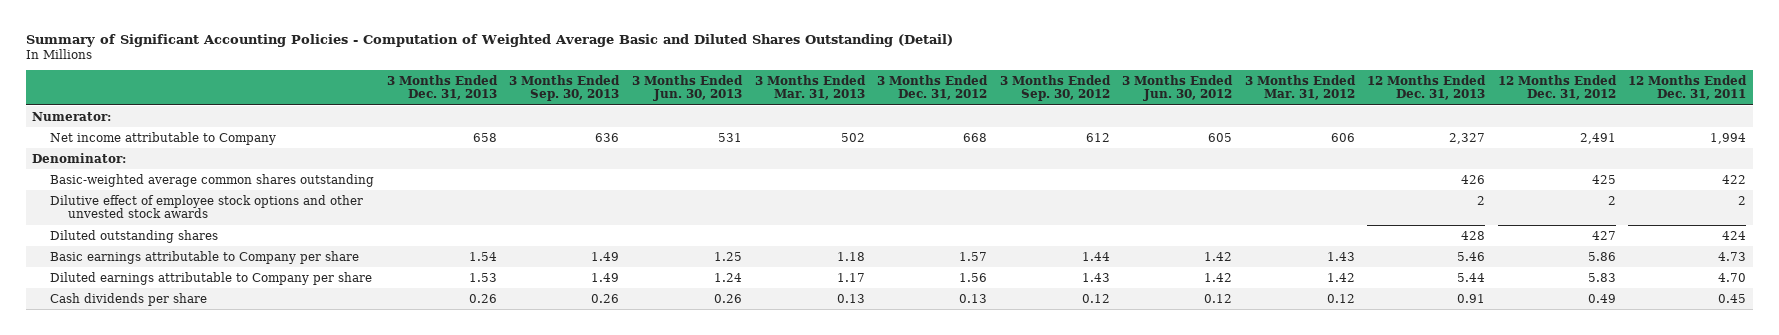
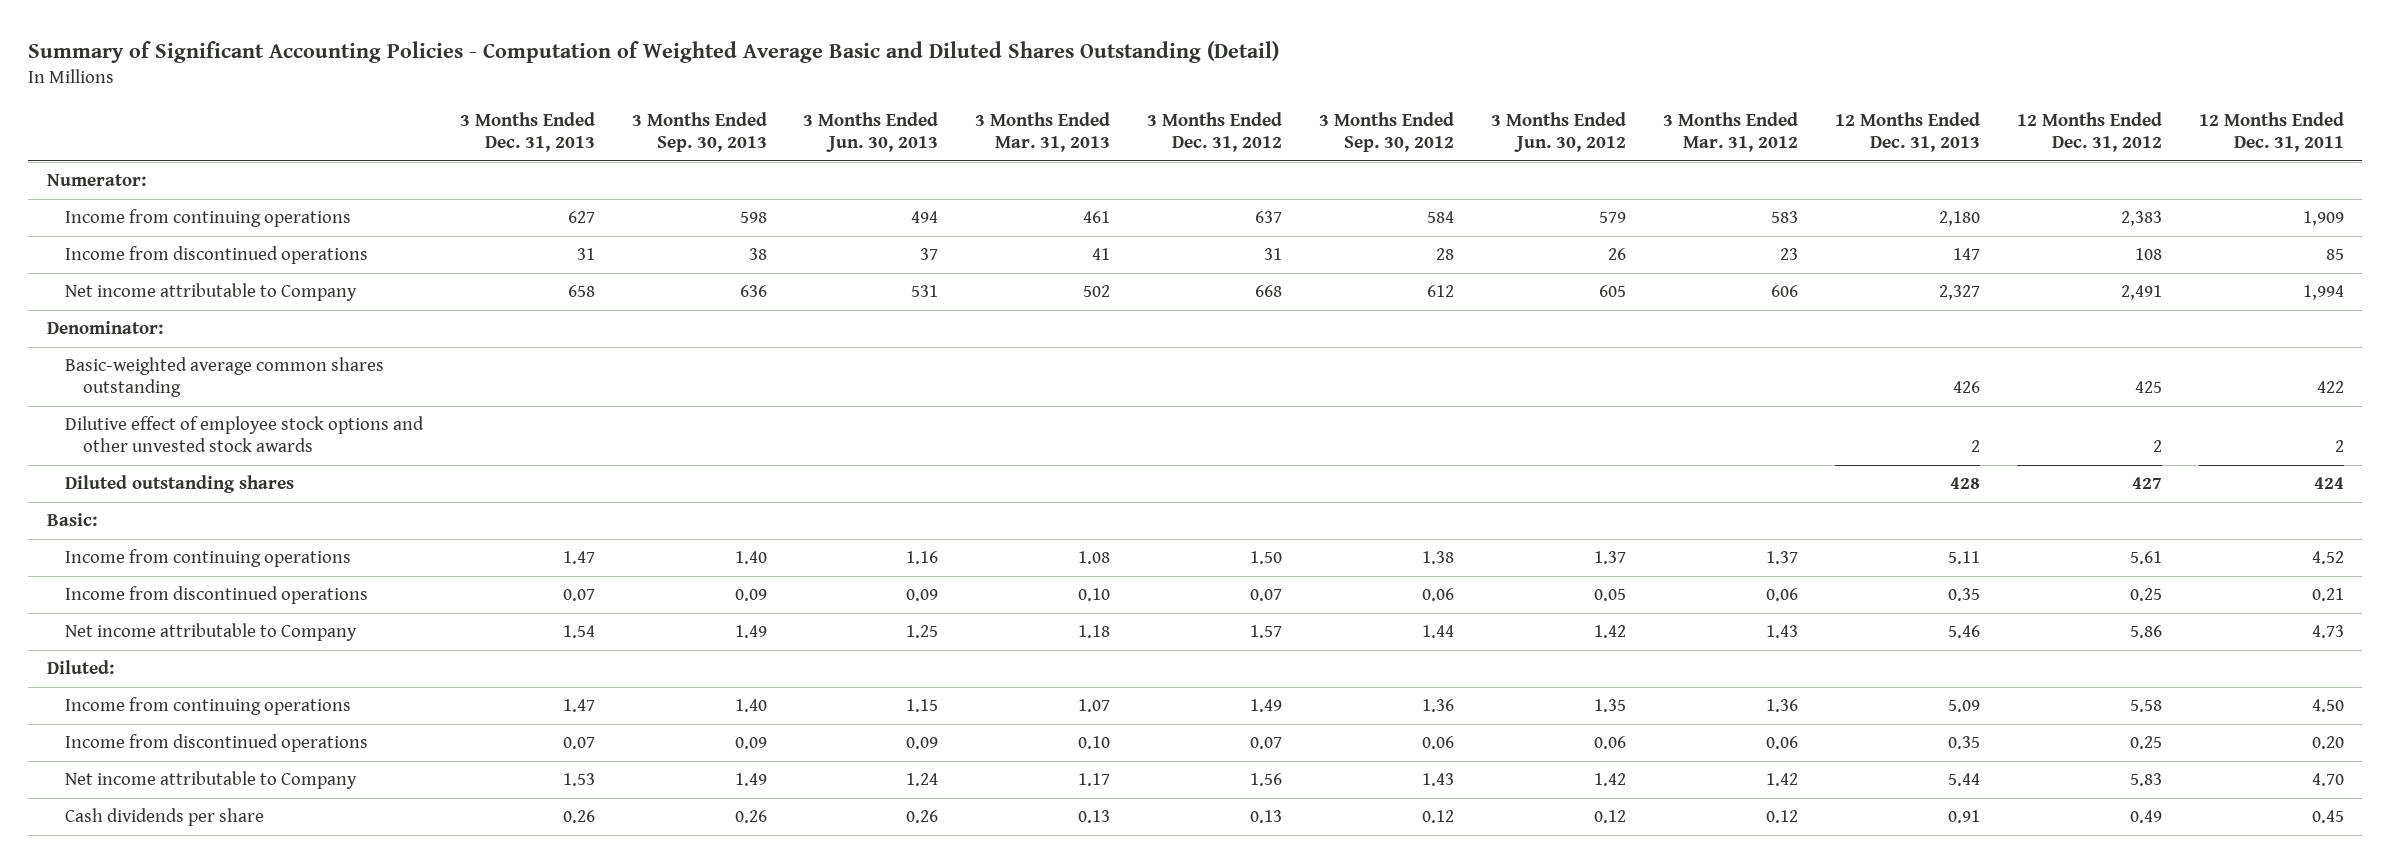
none -> [64,209,351,228] Income from continuing operations
none -> [64,246,368,265] Income from discontinued operations
none -> [46,513,97,527] Basic:
none -> [64,549,351,568] Income from continuing operations
none -> [64,586,368,605] Income from discontinued operations
[50,250,360,264] Basic earnings attributable to Company per share -> [64,623,357,642] Net income attributable to Company
none -> [46,660,114,675] Diluted:
none -> [64,697,351,716] Income from continuing operations
none -> [64,734,368,753] Income from discontinued operations
[50,271,373,285] Diluted earnings attributable to Company per share -> [64,771,357,790] Net income attributable to Company

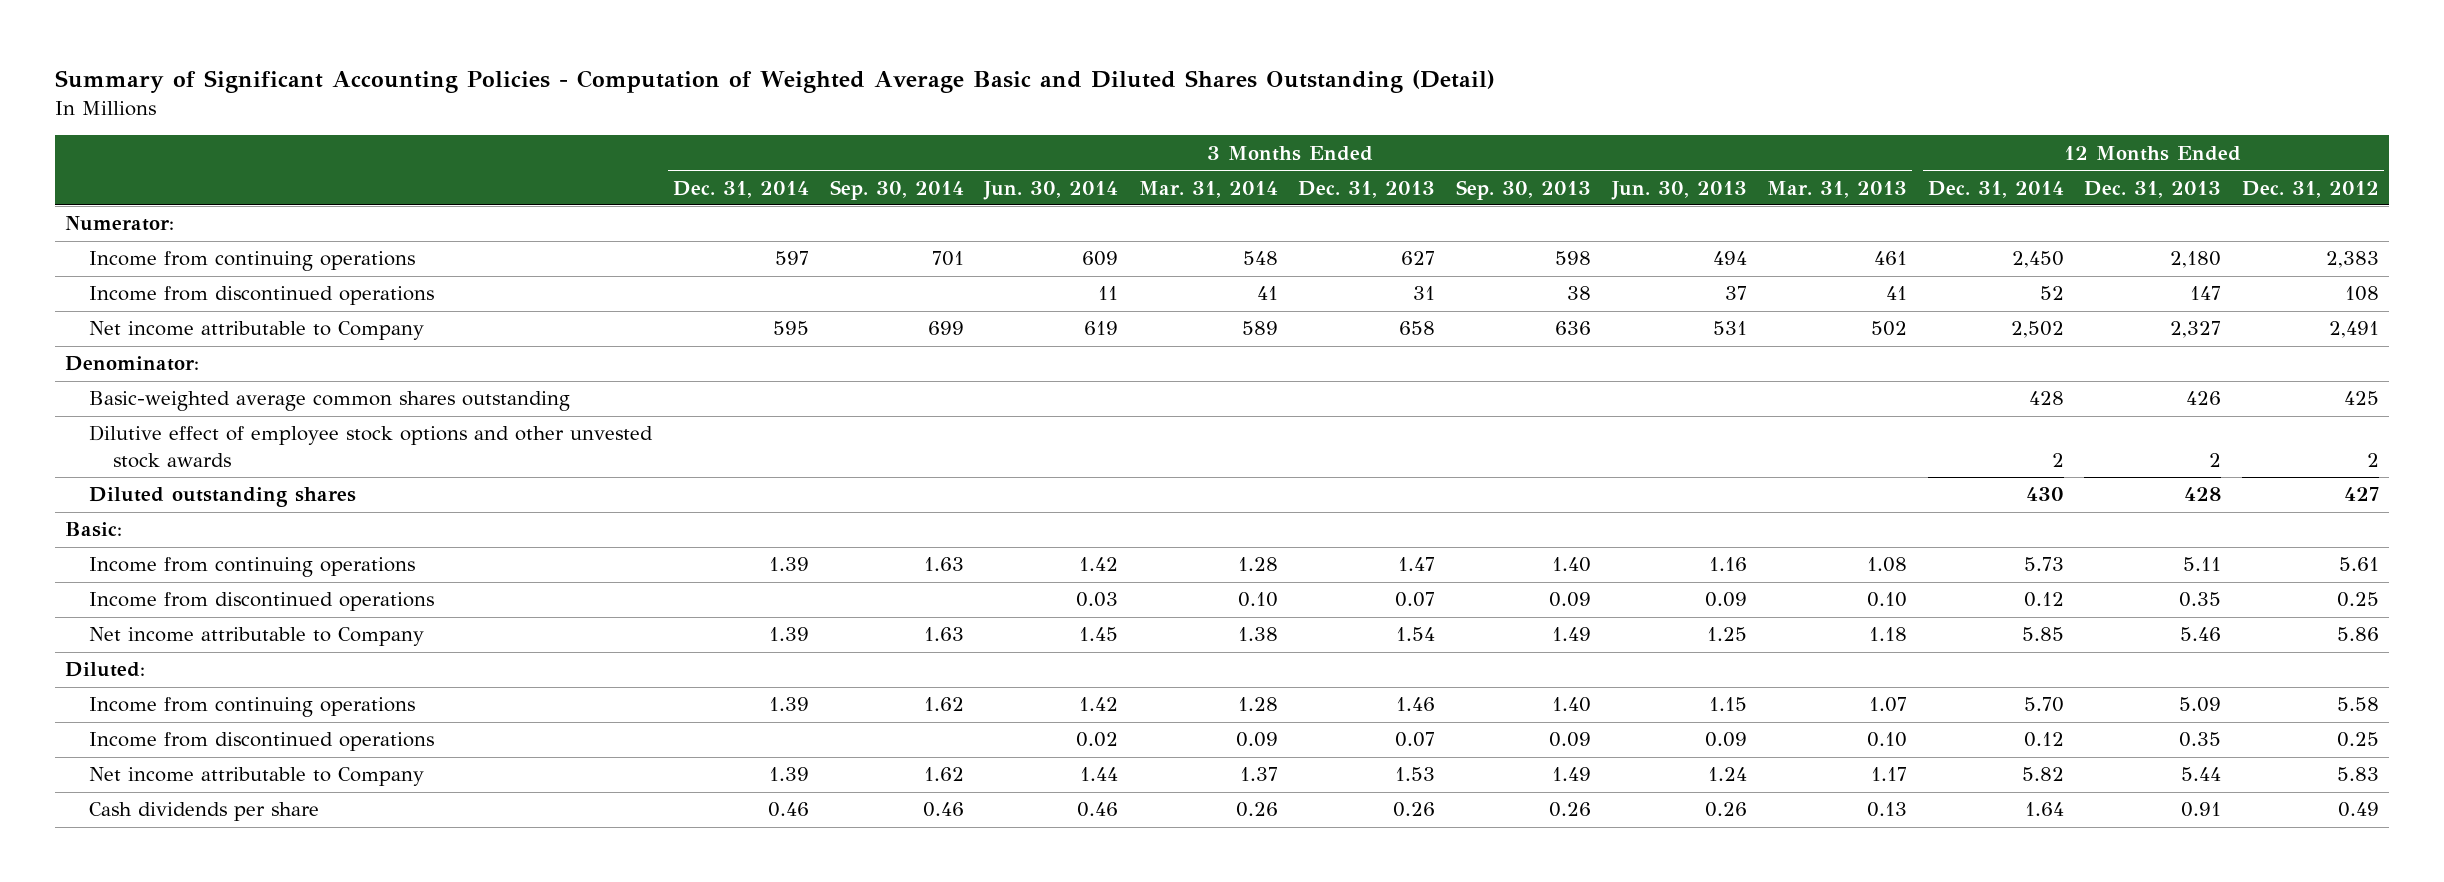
[1147,112,1283,153] 3 Months Ended Dec. 31, 2012 -> none
[1319,112,1455,153] 3 Months Ended Sep. 30, 2012 -> none
[1491,112,1627,153] 3 Months Ended Jun. 30, 2012 -> none
[1662,112,1798,153] 3 Months Ended Mar. 31, 2012 -> none
[2198,112,2344,153] 12 Months Ended Dec. 31, 2011 -> none
none -> [672,180,809,198] Dec. 31, 2014
none -> [829,179,964,200] Sep. 30, 2014
none -> [983,180,1119,200] Jun. 30, 2014
none -> [1138,180,1278,198] Mar. 31, 2014
none -> [1927,180,2064,198] Dec. 31, 2014
[562,699,595,713] 1.47 -> [1396,697,1436,712] 1.46

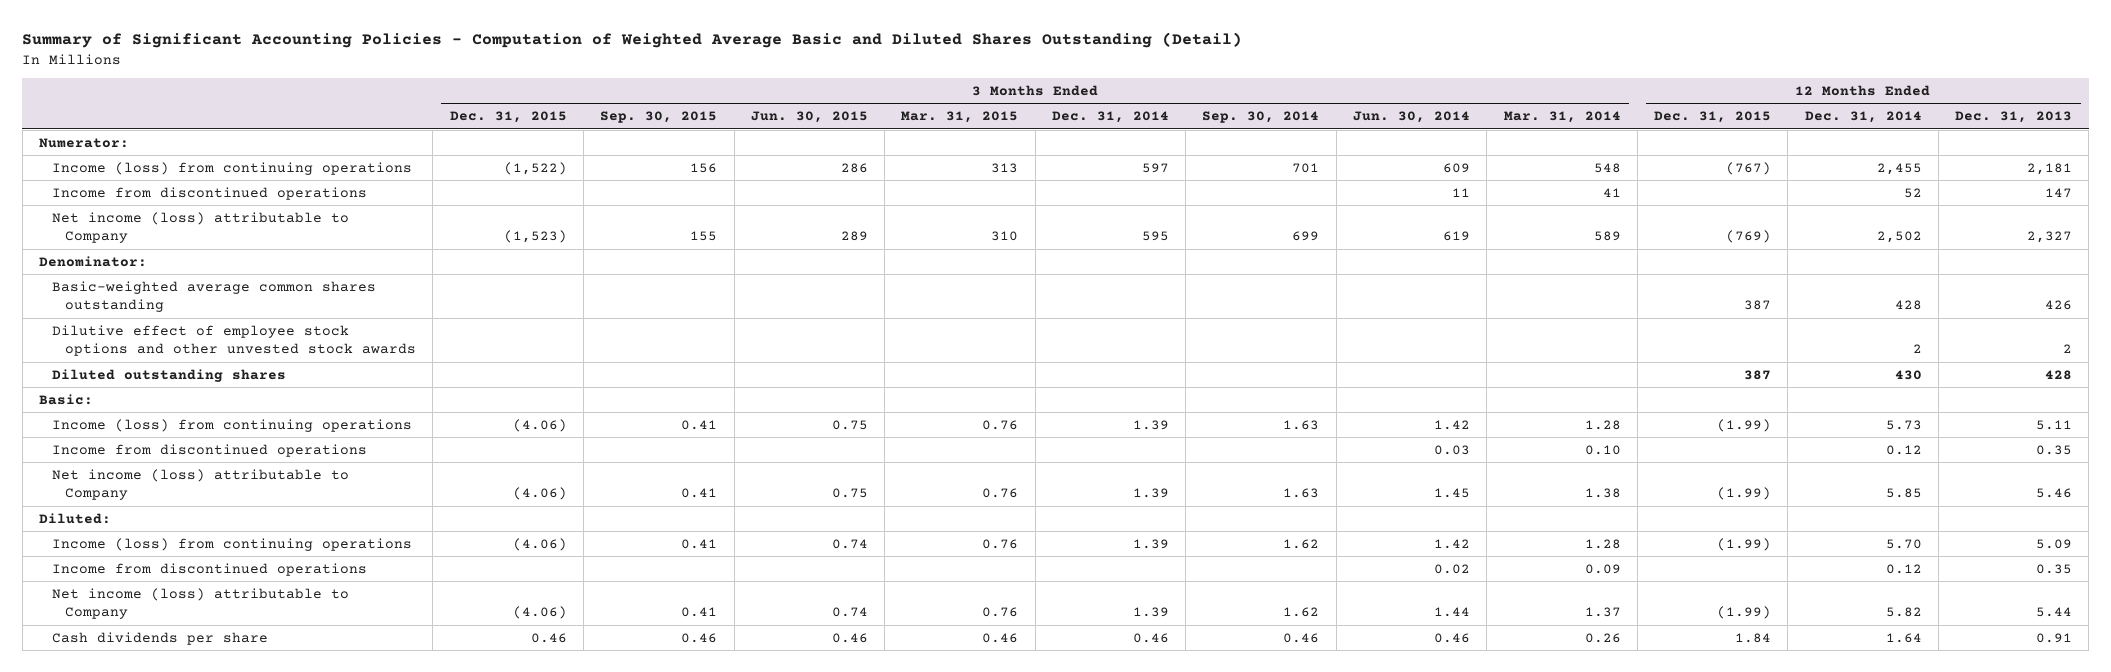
[1298,180,1436,198] Dec. 31, 2013 -> none
[1455,179,1591,200] Sep. 30, 2013 -> none
[1610,180,1747,200] Jun. 30, 2013 -> none
[1767,180,1908,198] Mar. 31, 2013 -> none
[2241,180,2379,198] Dec. 31, 2012 -> none
none -> [449,111,567,124] Dec. 31, 2015
none -> [600,111,718,124] Sep. 30, 2015
none -> [750,111,868,124] Jun. 30, 2015
none -> [901,111,1019,124] Mar. 31, 2015
none -> [1654,111,1772,124] Dec. 31, 2015
[89,251,416,272] Income from continuing operations -> [51,161,412,175] Income (loss) from continuing operations
[2011,251,2064,269] 2,450 -> [1876,162,1922,175] 2,455
[2170,251,2222,269] 2,180 -> [2027,162,2073,175] 2,181
[89,321,425,341] Net income attributable to Company -> [51,211,349,244] Net income (loss) attributable to Company
[89,557,416,578] Income from continuing operations -> [51,418,412,432] Income (loss) from continuing operations
[89,627,425,647] Net income attributable to Company -> [51,468,349,501] Net income (loss) attributable to Company
[89,697,416,718] Income from continuing operations -> [51,537,412,551] Income (loss) from continuing operations
[89,767,425,787] Net income attributable to Company -> [51,587,349,620] Net income (loss) attributable to Company

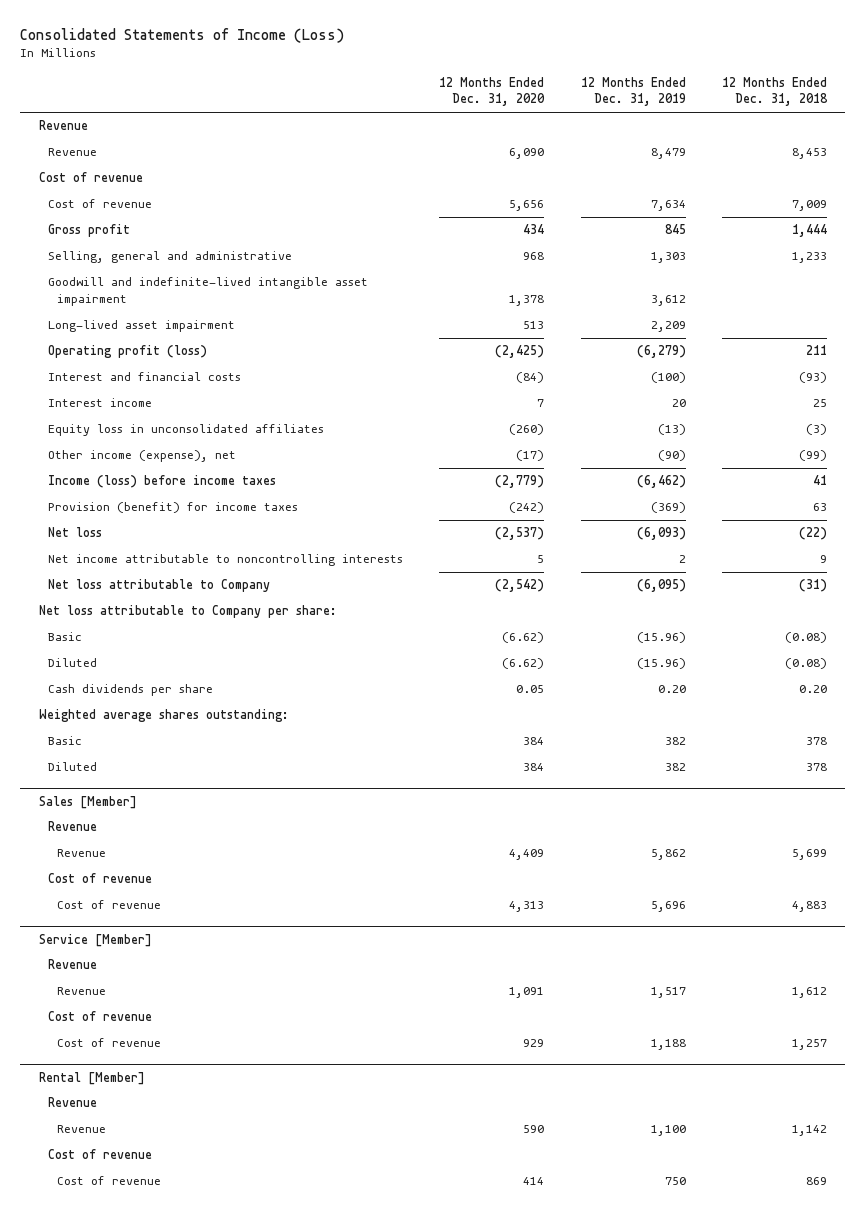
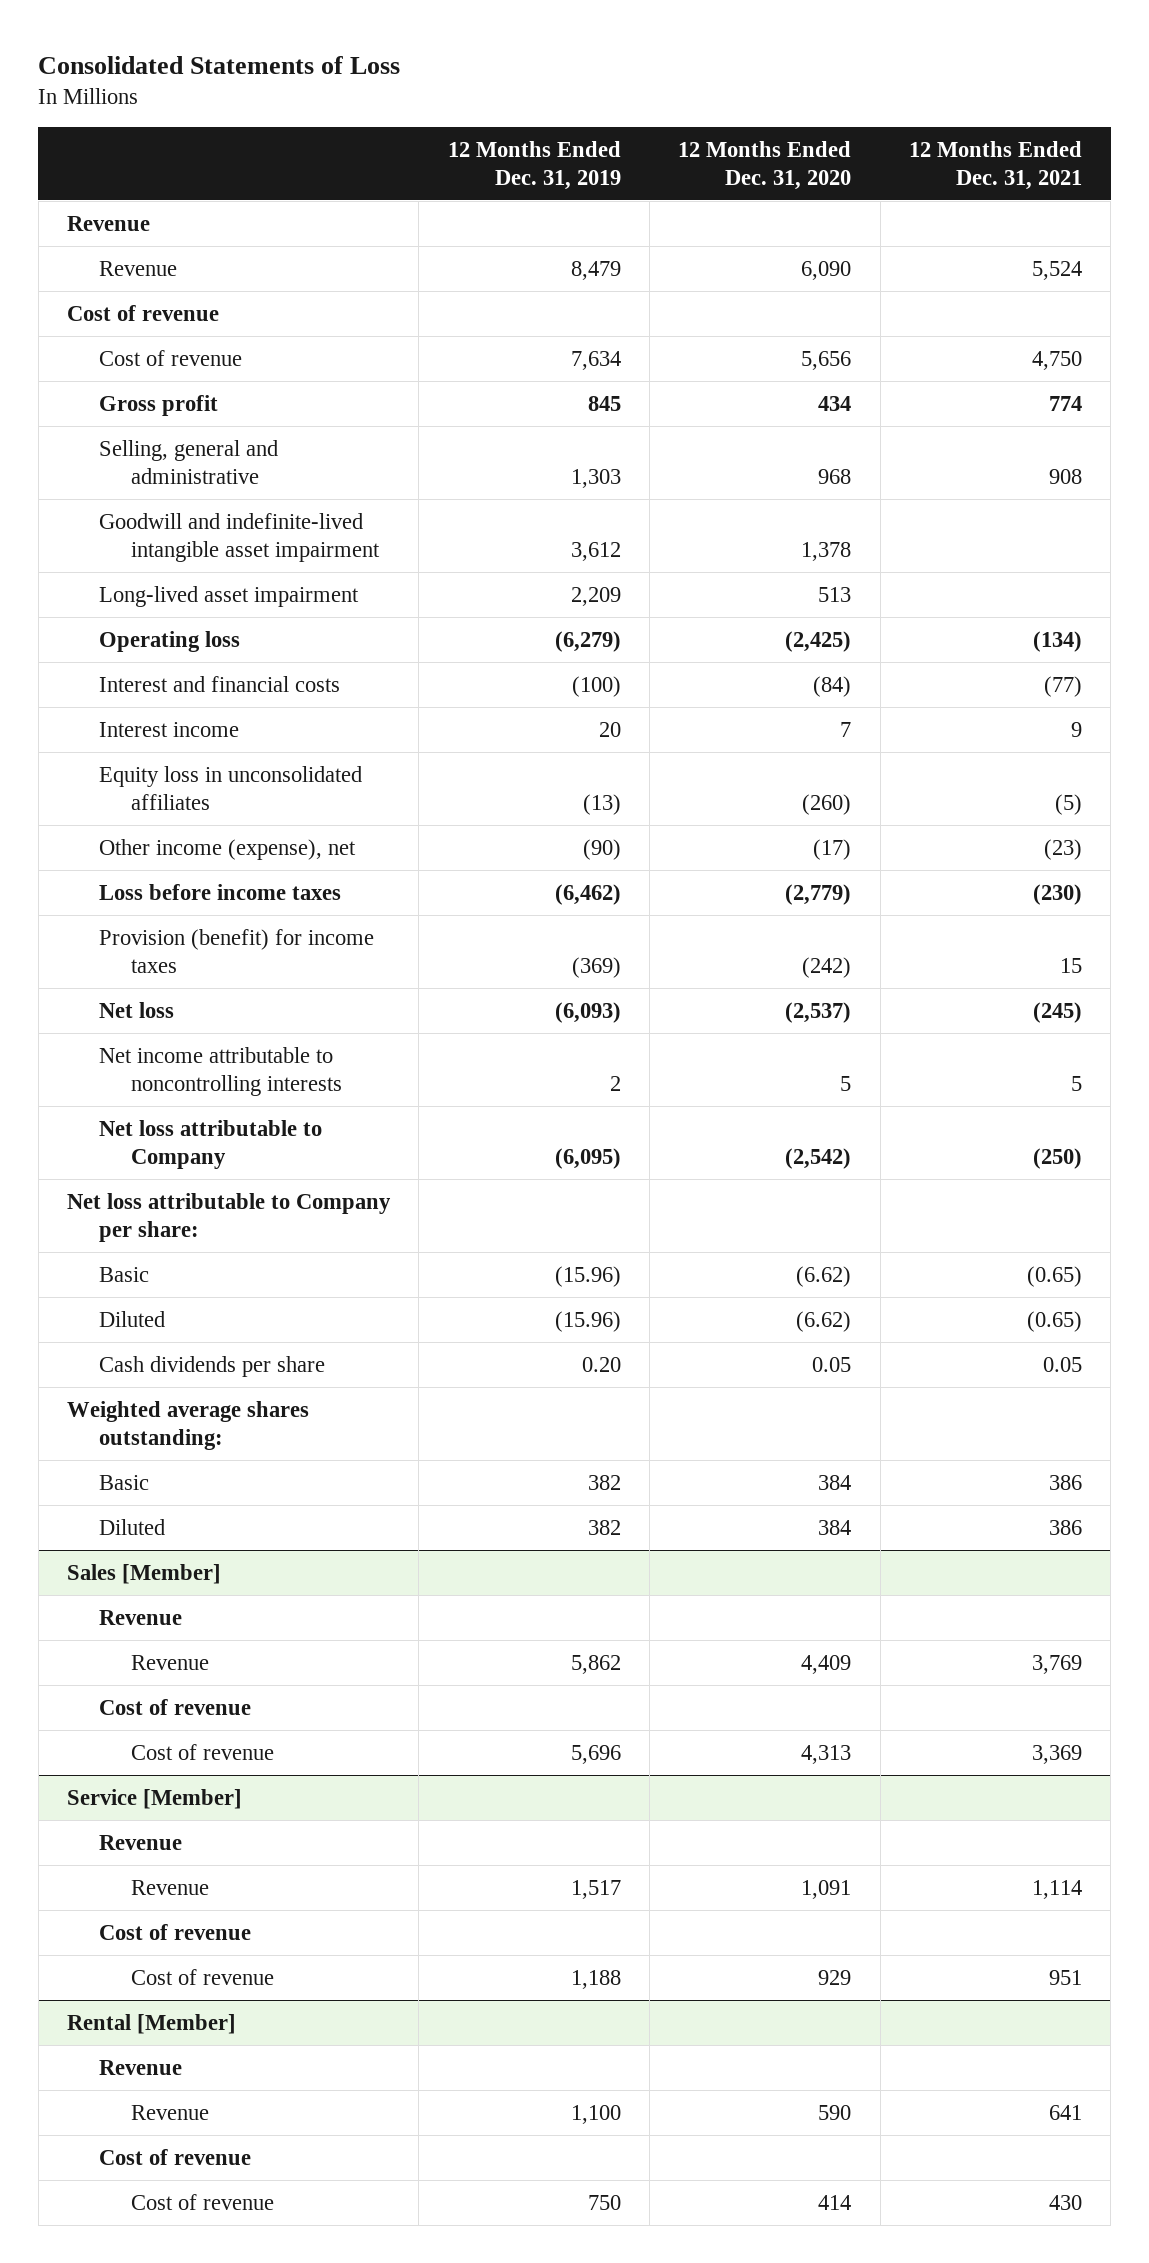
[20,27,345,43] Consolidated Statements of Income (Loss) -> [38,55,401,74] Consolidated Statements of Loss
[722,76,829,107] 12 Months Ended Dec. 31, 2018 -> none
none -> [909,140,1083,190] 12 Months Ended Dec. 31, 2021
[47,345,207,359] Operating profit (loss) -> [99,630,241,652] Operating loss
[47,475,276,489] Income (loss) before income taxes -> [99,883,342,900] Loss before income taxes

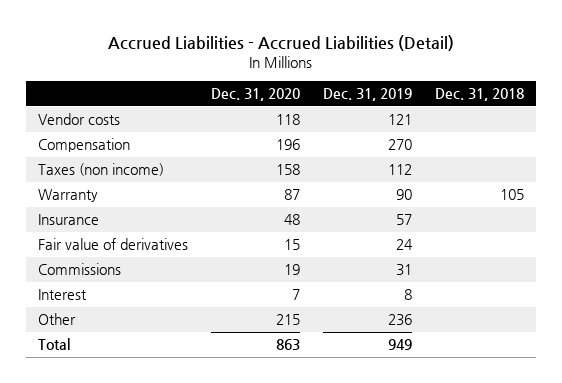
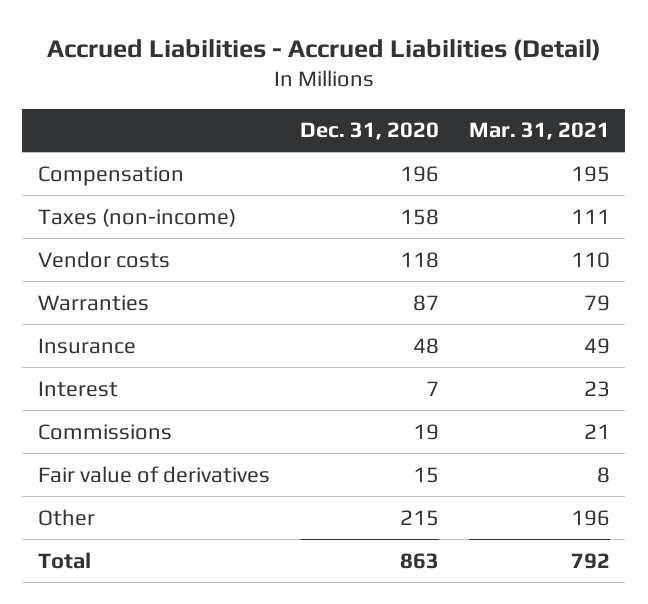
[323,88,413,102] Dec. 31, 2019 -> none
[435,88,525,102] Dec. 31, 2018 -> none
none -> [469,122,611,141] Mar. 31, 2021
[37,163,164,177] Taxes (non income) -> [37,208,236,227] Taxes (non-income)
[37,113,120,126] Vendor costs -> [37,250,170,268] Vendor costs
[37,189,98,203] Warranty -> [37,294,149,311] Warranties
[37,263,121,276] Commissions -> [37,423,172,440] Commissions
[37,238,188,251] Fair value of derivatives -> [37,465,270,483] Fair value of derivatives

